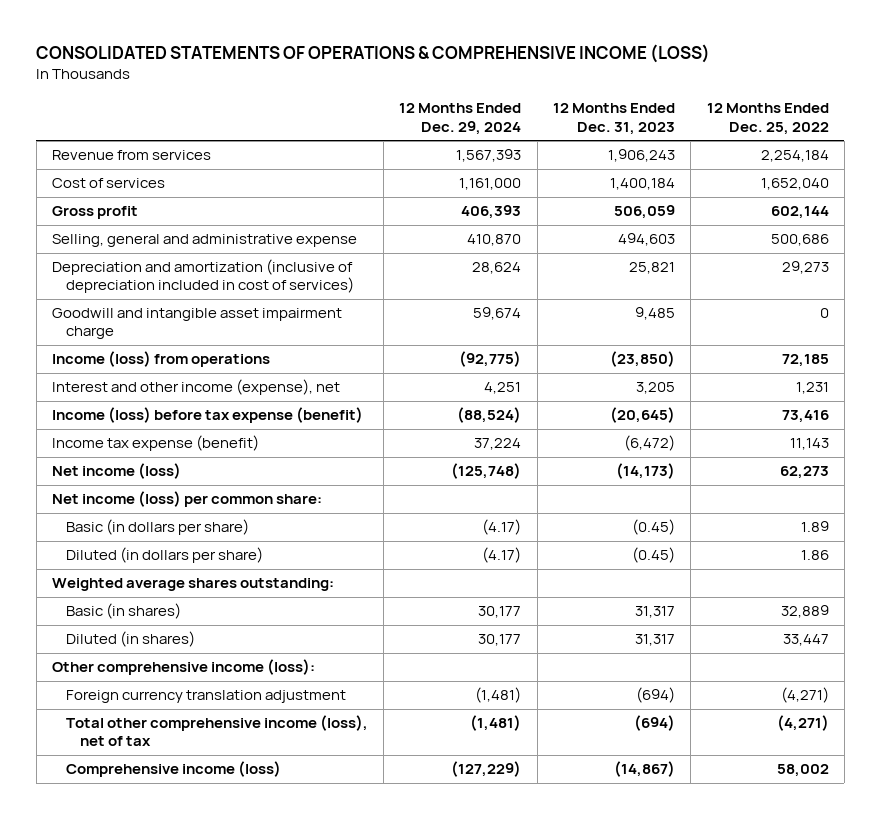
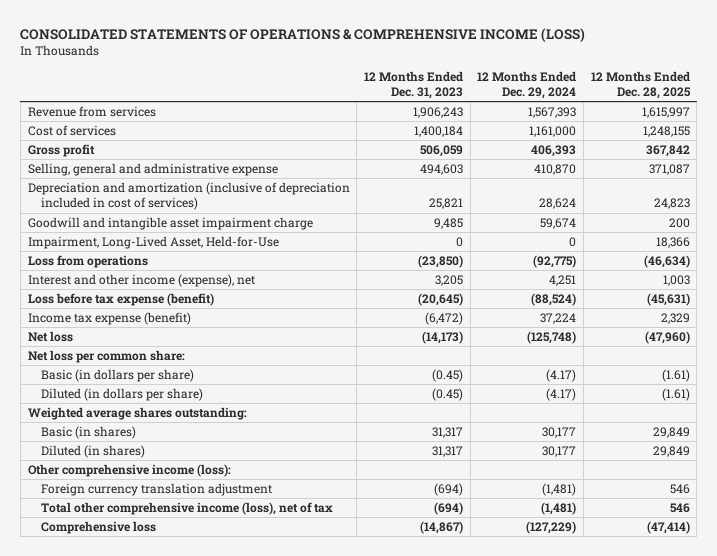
[706,103,829,135] 12 Months Ended Dec. 25, 2022 -> none
none -> [590,70,691,99] 12 Months Ended Dec. 28, 2025
none -> [27,235,279,249] Impairment, Long-Lived Asset, Held-for-Use
[51,351,270,368] Income (loss) from operations -> [27,254,148,268] Loss from operations
[51,407,363,424] Income (loss) before tax expense (benefit) -> [27,292,214,306] Loss before tax expense (benefit)
[51,463,181,480] Net income (loss) -> [27,330,73,342] Net loss
[51,491,322,508] Net income (loss) per common share: -> [27,349,185,363] Net loss per common share:
[65,761,281,778] Comprehensive income (loss) -> [40,520,156,534] Comprehensive loss

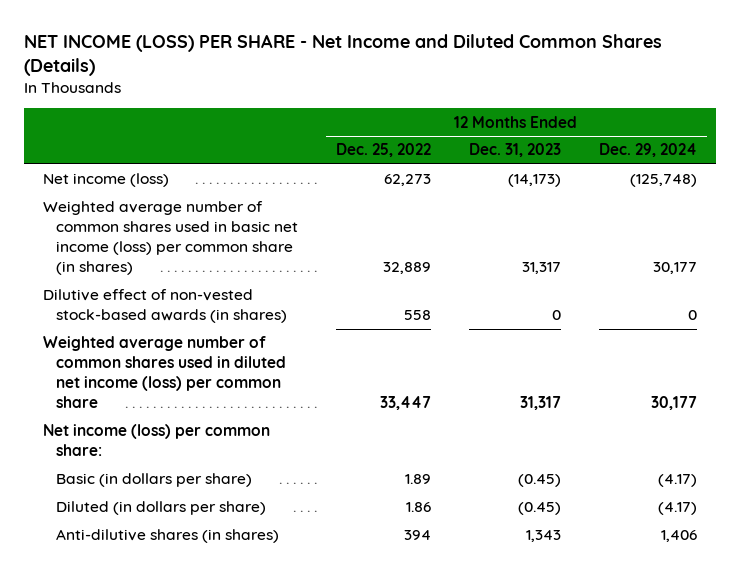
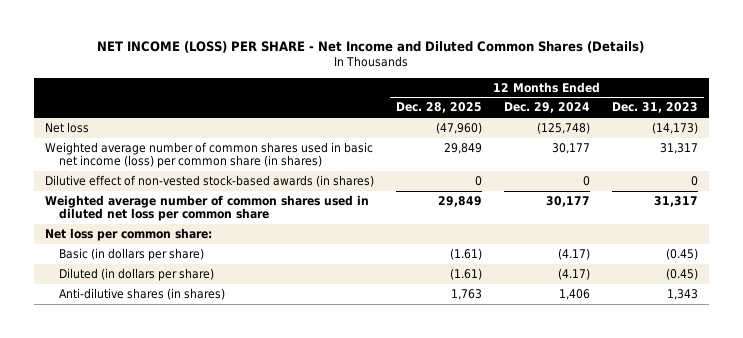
[335,143,431,158] Dec. 25, 2022 -> none
none -> [395,102,482,114] Dec. 28, 2025
[43,173,170,188] Net income (loss) -> [44,121,89,133] Net loss
[43,336,286,409] Weighted average number of common shares used in diluted net income (loss) per common share -> [44,194,369,222] Weighted average number of common shares used in diluted net loss per common share
[43,424,271,457] Net income (loss) per common share: -> [44,227,212,241] Net loss per common share:

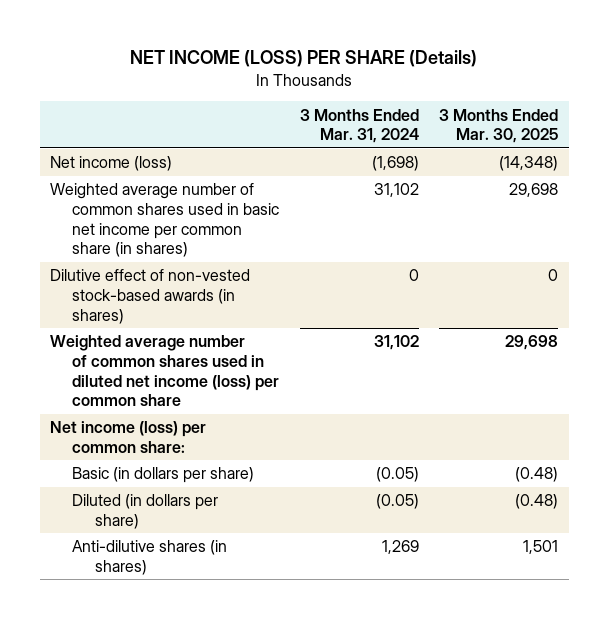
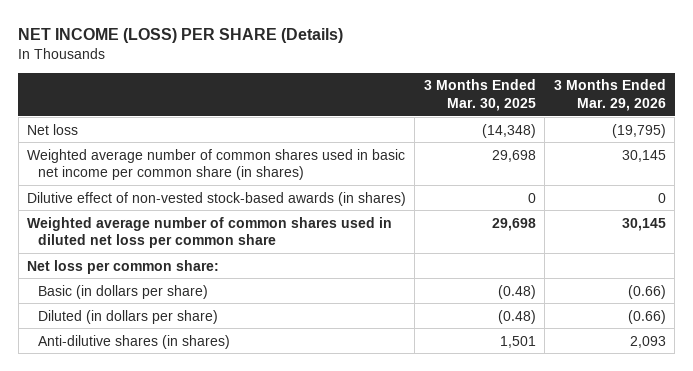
[299,108,419,144] 3 Months Ended Mar. 31, 2024 -> none
none -> [553,79,666,111] 3 Months Ended Mar. 29, 2026
[50,156,173,172] Net income (loss) -> [26,123,78,135] Net loss
[50,335,280,407] Weighted average number of common shares used in diluted net income (loss) per common share -> [26,216,392,248] Weighted average number of common shares used in diluted net loss per common share
[50,421,207,453] Net income (loss) per common share: -> [26,259,219,274] Net loss per common share:

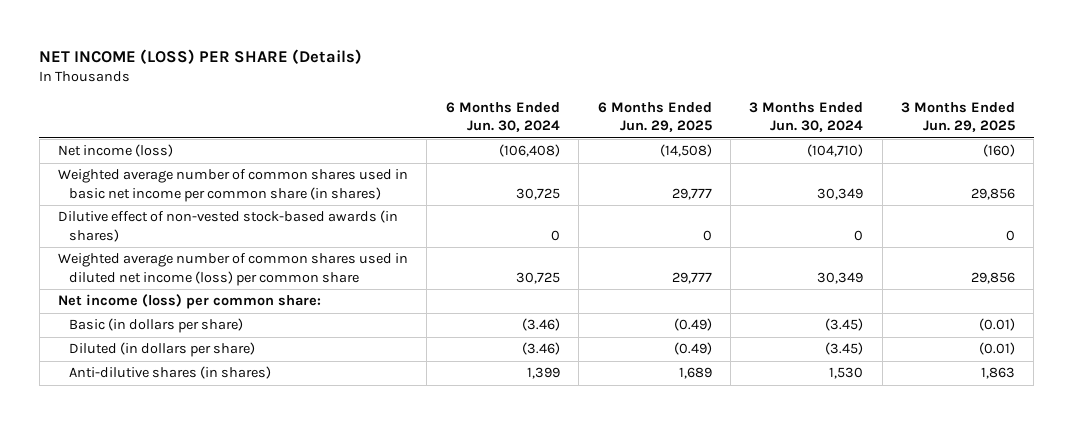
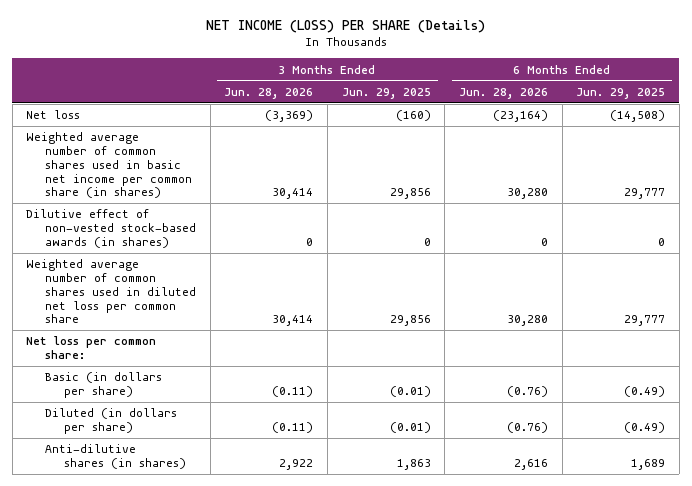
[445,102,560,133] 6 Months Ended Jun. 30, 2024 -> none
[749,102,864,133] 3 Months Ended Jun. 30, 2024 -> none
none -> [224,87,314,99] Jun. 28, 2026
none -> [458,87,548,99] Jun. 28, 2026
[58,144,174,158] Net income (loss) -> [26,110,81,120] Net loss
[58,253,409,286] Weighted average number of common shares used in diluted net income (loss) per common share -> [26,259,196,324] Weighted average number of common shares used in diluted net loss per common share
[58,294,322,310] Net income (loss) per common share: -> [26,336,157,360] Net loss per common share:

